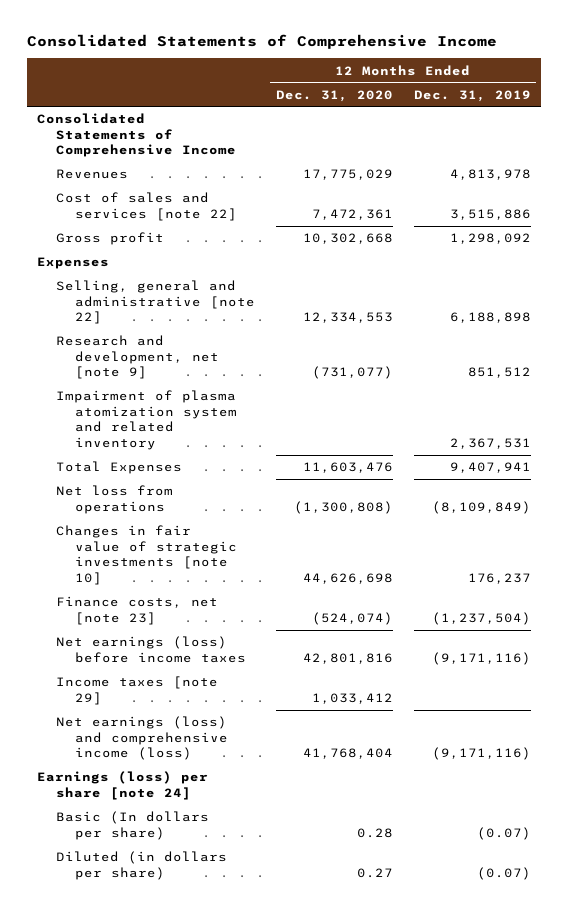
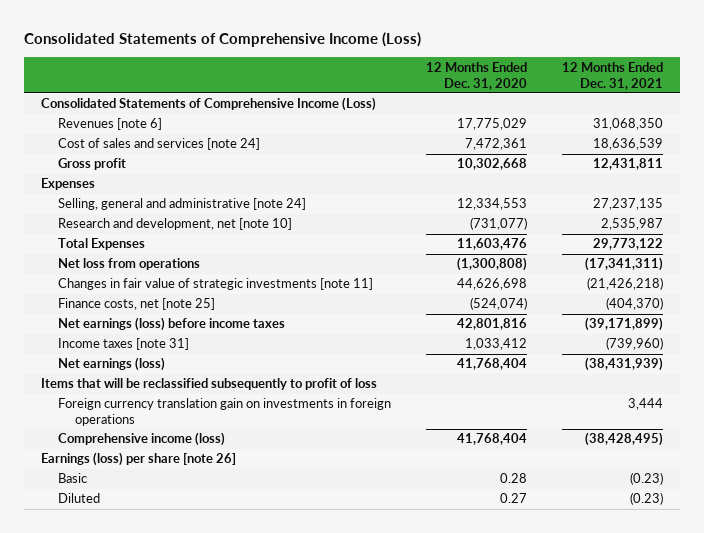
[27,34,498,50] Consolidated Statements of Comprehensive Income -> [23,32,421,48] Consolidated Statements of Comprehensive Income (Loss)
[413,89,531,102] Dec. 31, 2019 -> none
none -> [561,61,663,90] 12 Months Ended Dec. 31, 2021
[37,113,237,158] Consolidated Statements of Comprehensive Income -> [41,97,377,112] Consolidated Statements of Comprehensive Income (Loss)
[56,169,129,180] Revenues -> [58,118,163,131] Revenues [note 6]
[56,192,237,221] Cost of sales and services [note 22] -> [58,138,261,151] Cost of sales and services [note 24]
[56,390,237,450] Impairment of plasma atomization system and related inventory -> none
[56,280,255,325] Selling, general and administrative [note 22] -> [58,198,307,211] Selling, general and administrative [note 24]
[56,335,219,380] Research and development, net [note 9] -> [58,218,293,231] Research and development, net [note 10]
[56,525,237,585] Changes in fair value of strategic investments [note 10] -> [58,278,374,291] Changes in fair value of strategic investments [note 11]
[56,596,219,625] Finance costs, net [note 23] -> [58,298,216,311] Finance costs, net [note 25]
[56,676,219,705] Income taxes [note 29] -> [58,338,190,351] Income taxes [note 31]
[56,716,228,761] Net earnings (loss) and comprehensive income (loss) -> [58,357,166,372] Net earnings (loss)
none -> [41,378,378,391] Items that will be reclassified subsequently to profit of loss
none -> [58,398,392,427] Foreign currency translation gain on investments in foreign operations
none -> [58,432,226,447] Comprehensive income (loss)
[37,771,209,800] Earnings (loss) per share [note 24] -> [41,452,237,467] Earnings (loss) per share [note 26]
[56,811,210,840] Basic (In dollars per share) -> [58,473,88,484] Basic
[56,851,228,880] Diluted (in dollars per share) -> [58,493,101,504] Diluted

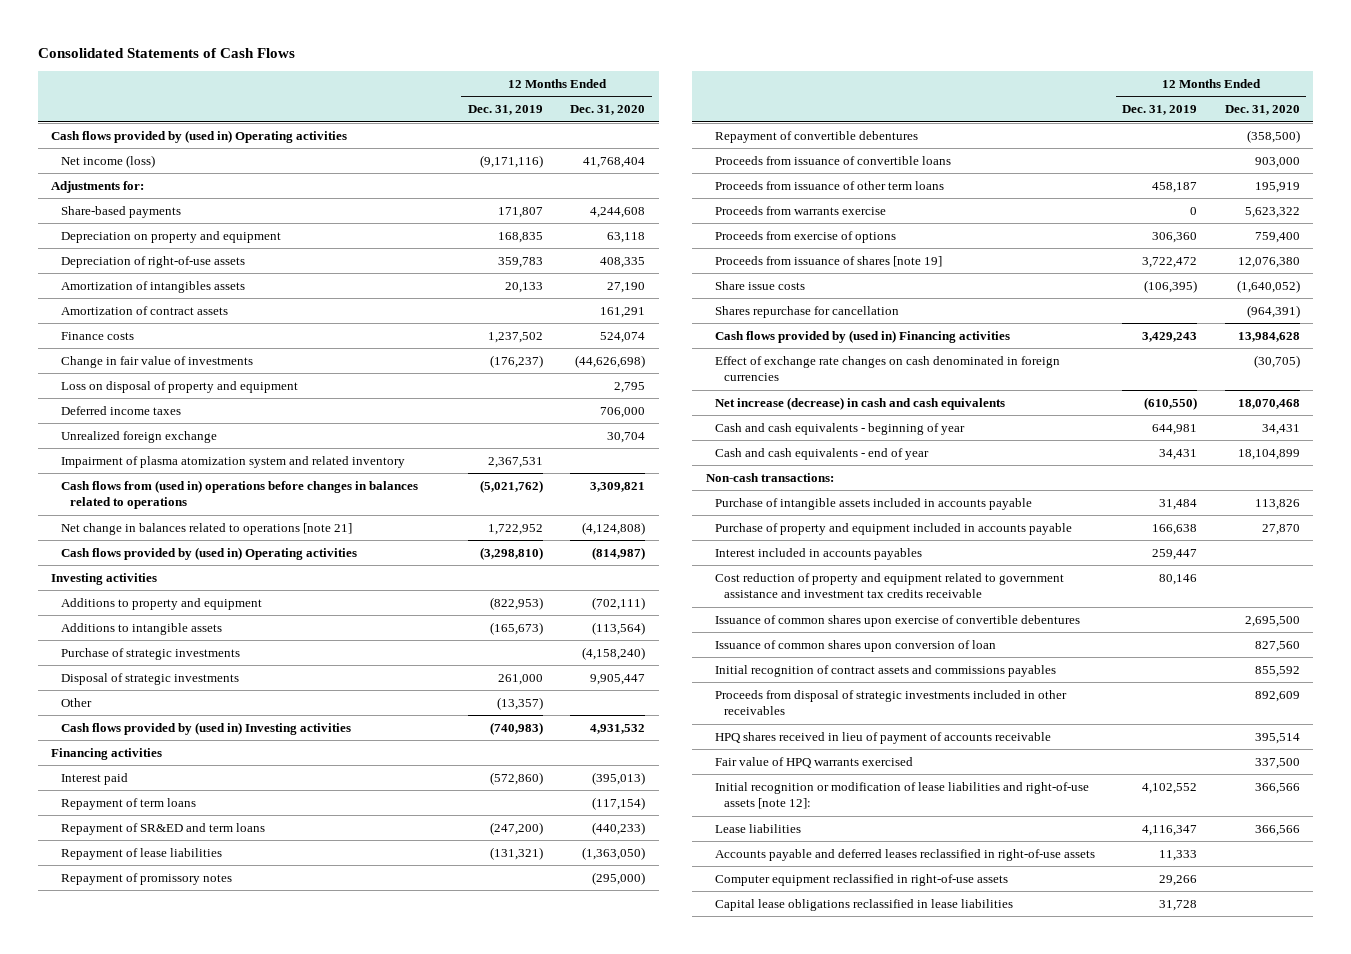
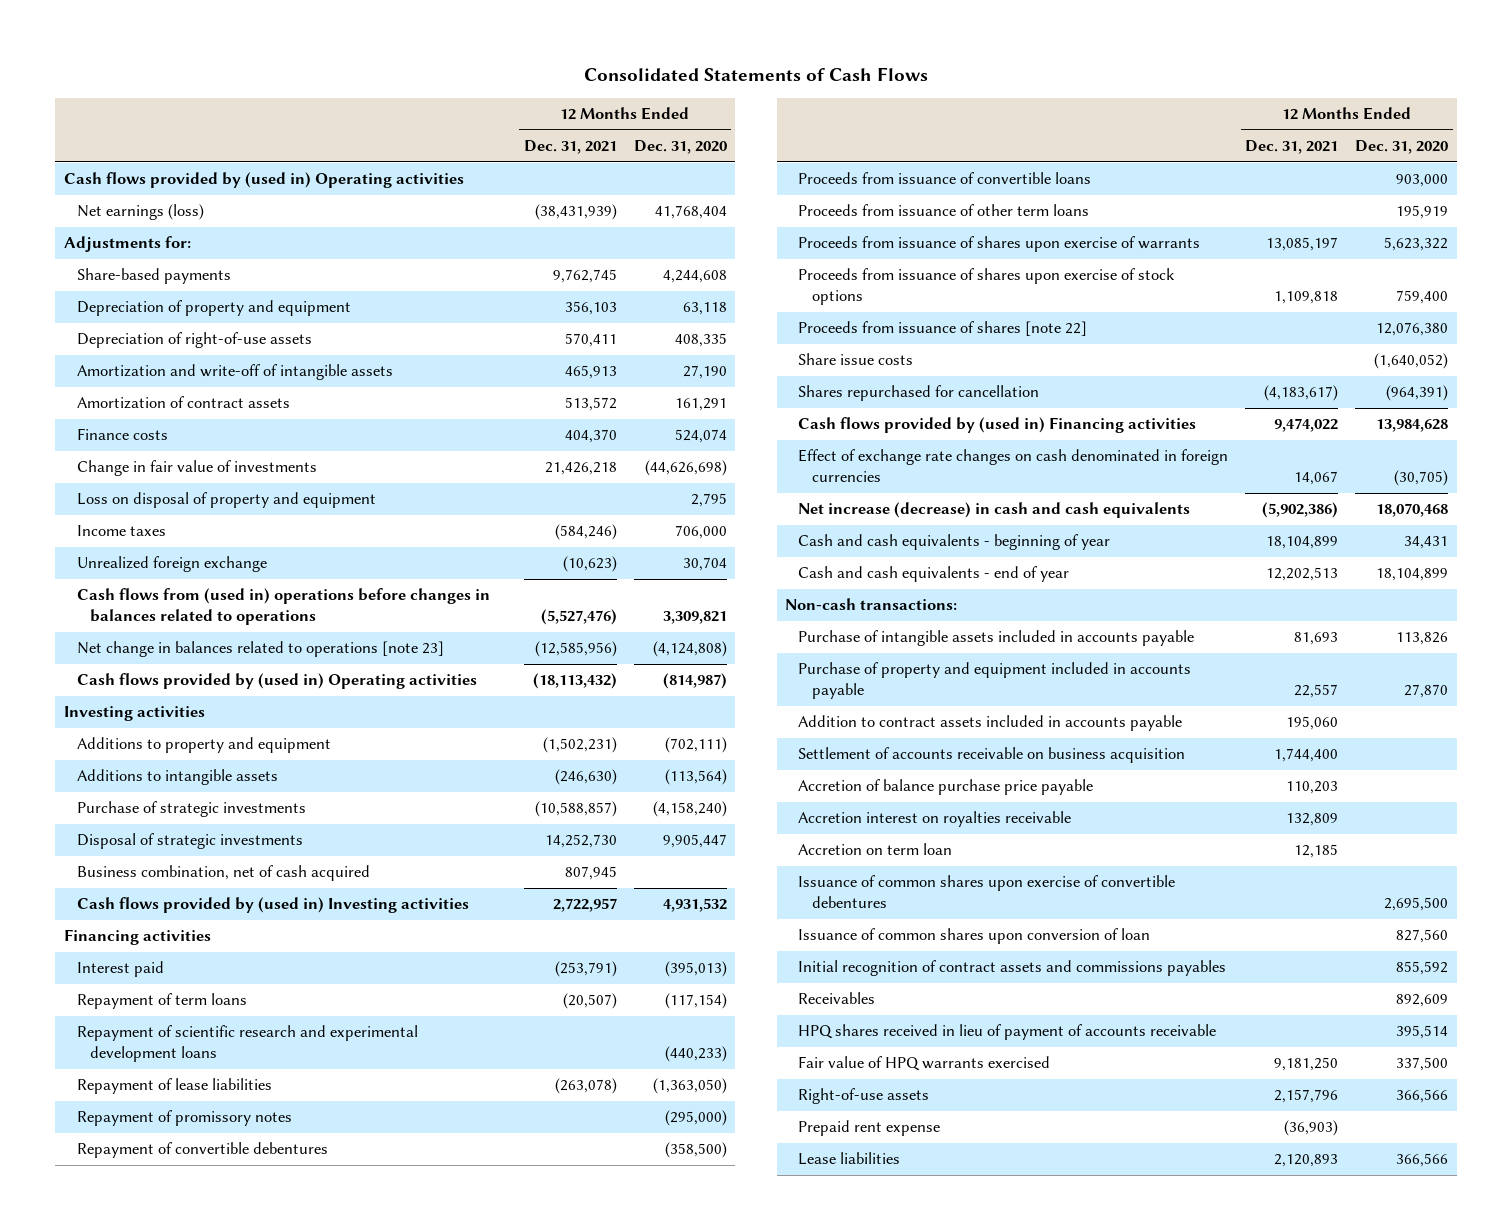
[468,105,544,116] Dec. 31, 2019 -> none
none -> [523,140,617,155] Dec. 31, 2021
[60,154,155,168] Net income (loss) -> [76,204,204,221] Net earnings (loss)
[60,230,281,243] Depreciation on property and equipment -> [76,300,351,317] Depreciation of property and equipment
[60,280,245,293] Amortization of intangibles assets -> [76,364,393,381] Amortization and write-off of intangible assets
[60,405,181,415] Deferred income taxes -> [76,525,166,537] Income taxes
[60,455,405,468] Impairment of plasma atomization system and related inventory -> none
[60,522,352,535] Net change in balances related to operations [note 21] -> [76,641,444,658] Net change in balances related to operations [note 23]
[60,697,92,707] Other -> none
none -> [76,865,370,882] Business combination, net of cash acquired
[60,822,265,835] Repayment of SR&ED and term loans -> [76,1025,418,1063] Repayment of scientific research and experimental development loans
[715,205,887,215] Proceeds from warrants exercise -> [798,236,1201,253] Proceeds from issuance of shares upon exercise of warrants
[715,230,897,243] Proceeds from exercise of options -> [798,268,1176,306] Proceeds from issuance of shares upon exercise of stock options
[715,255,943,267] Proceeds from issuance of shares [note 19] -> [798,321,1088,337] Proceeds from issuance of shares [note 22]
[715,305,900,318] Shares repurchase for cancellation -> [798,385,1040,402] Shares repurchased for cancellation
[715,547,923,560] Interest included in accounts payables -> none
[715,572,1065,599] Cost reduction of property and equipment related to government assistance and investment tax credits receivable -> none
none -> [798,715,1183,732] Addition to contract assets included in accounts payable
none -> [798,747,1186,764] Settlement of accounts receivable on business acquisition
none -> [798,779,1094,796] Accretion of balance purchase price payable
none -> [798,811,1072,828] Accretion interest on royalties receivable
none -> [798,843,953,856] Accretion on term loan
[715,689,1068,716] Proceeds from disposal of strategic investments included in other receivables -> [798,992,876,1005] Receivables
[715,781,1090,810] Initial recognition or modification of lease liabilities and right-of-use assets [note 12]: -> [798,1088,930,1105] Right-of-use assets
none -> [798,1120,941,1137] Prepaid rent expense
[715,848,1096,861] Accounts payable and deferred leases reclassified in right-of-use assets -> none
[715,873,1009,886] Computer equipment reclassified in right-of-use assets -> none
[715,898,1014,911] Capital lease obligations reclassified in lease liabilities -> none

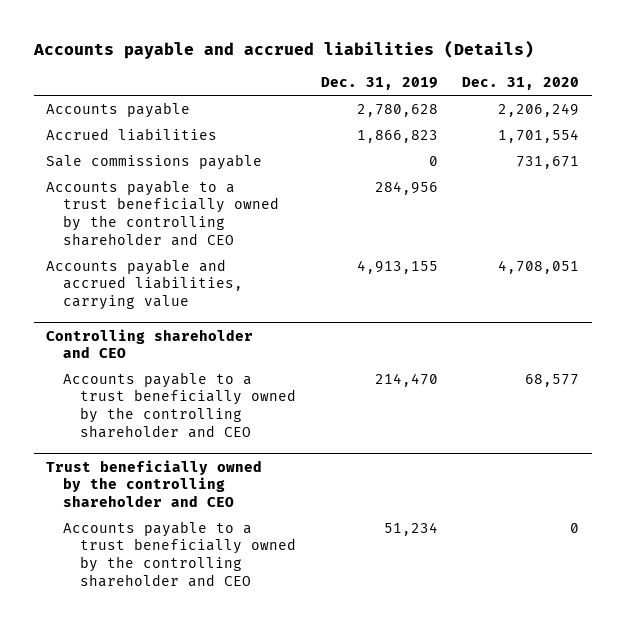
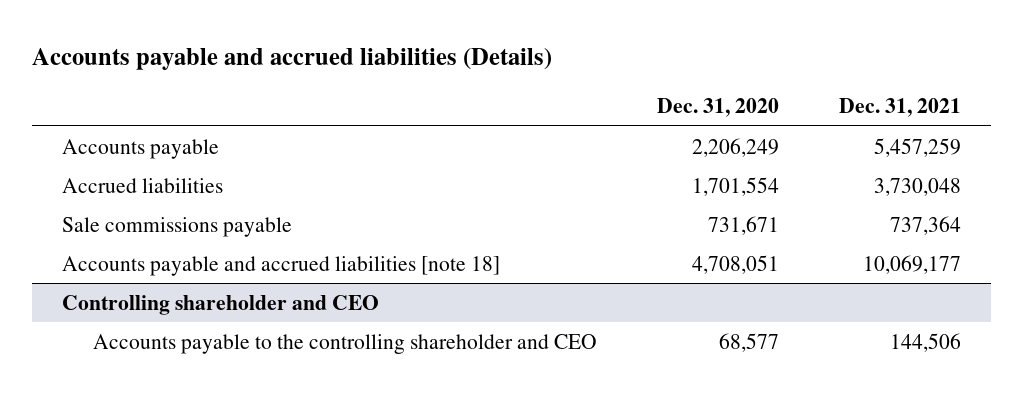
[320,77,438,91] Dec. 31, 2019 -> none
none -> [838,98,961,118] Dec. 31, 2021
[46,179,280,246] Accounts payable to a trust beneficially owned by the controlling shareholder and CEO -> none
[46,258,244,311] Accounts payable and accrued liabilities, carrying value -> [61,255,500,276] Accounts payable and accrued liabilities [note 18]
[46,459,263,508] Trust beneficially owned by the controlling shareholder and CEO -> none
[63,520,297,587] Accounts payable to a trust beneficially owned by the controlling shareholder and CEO -> none
[63,371,297,438] Accounts payable to a trust beneficially owned by the controlling shareholder and CEO -> [92,333,597,354] Accounts payable to the controlling shareholder and CEO

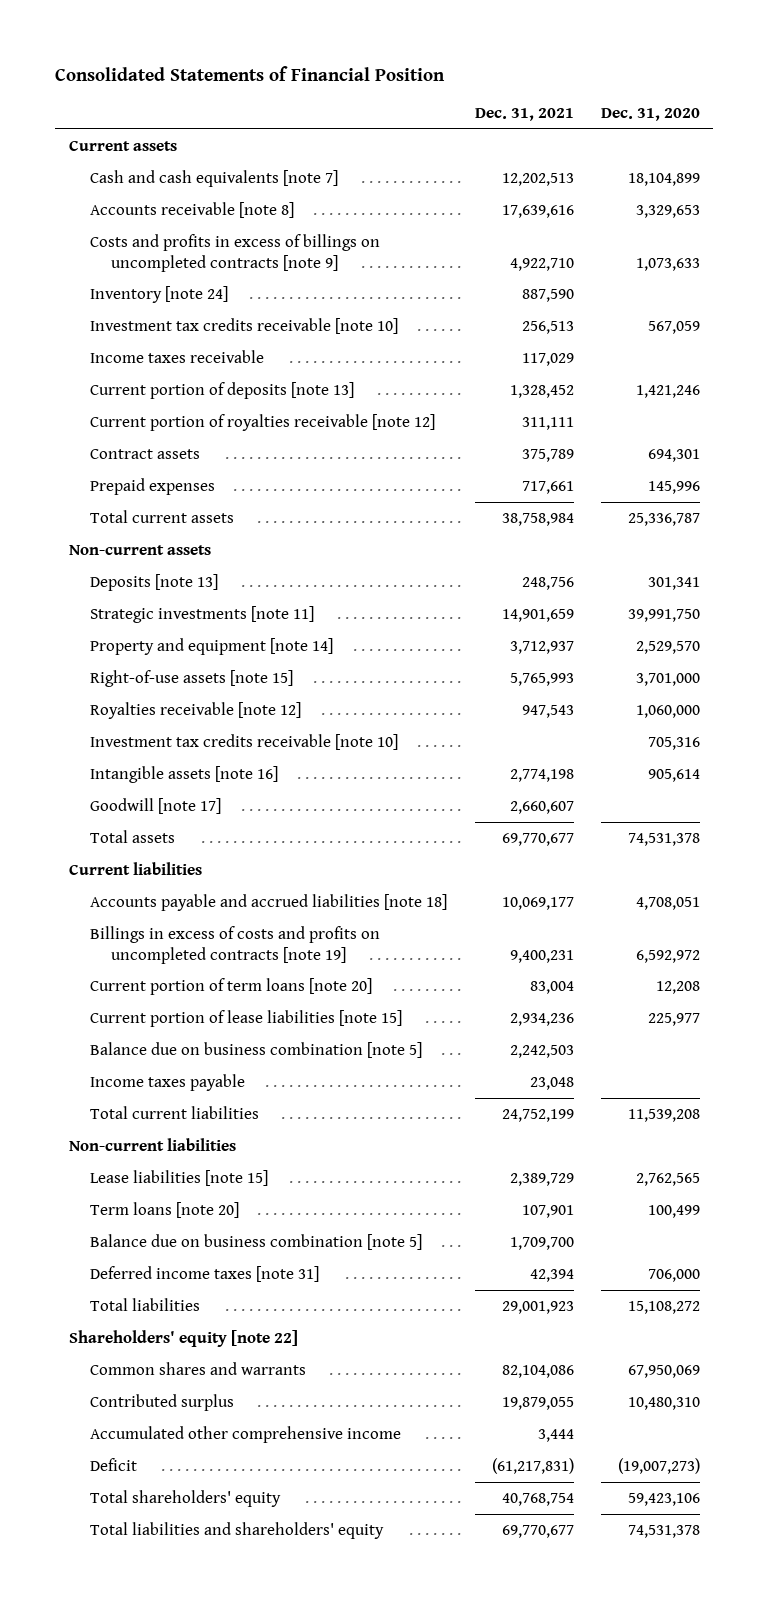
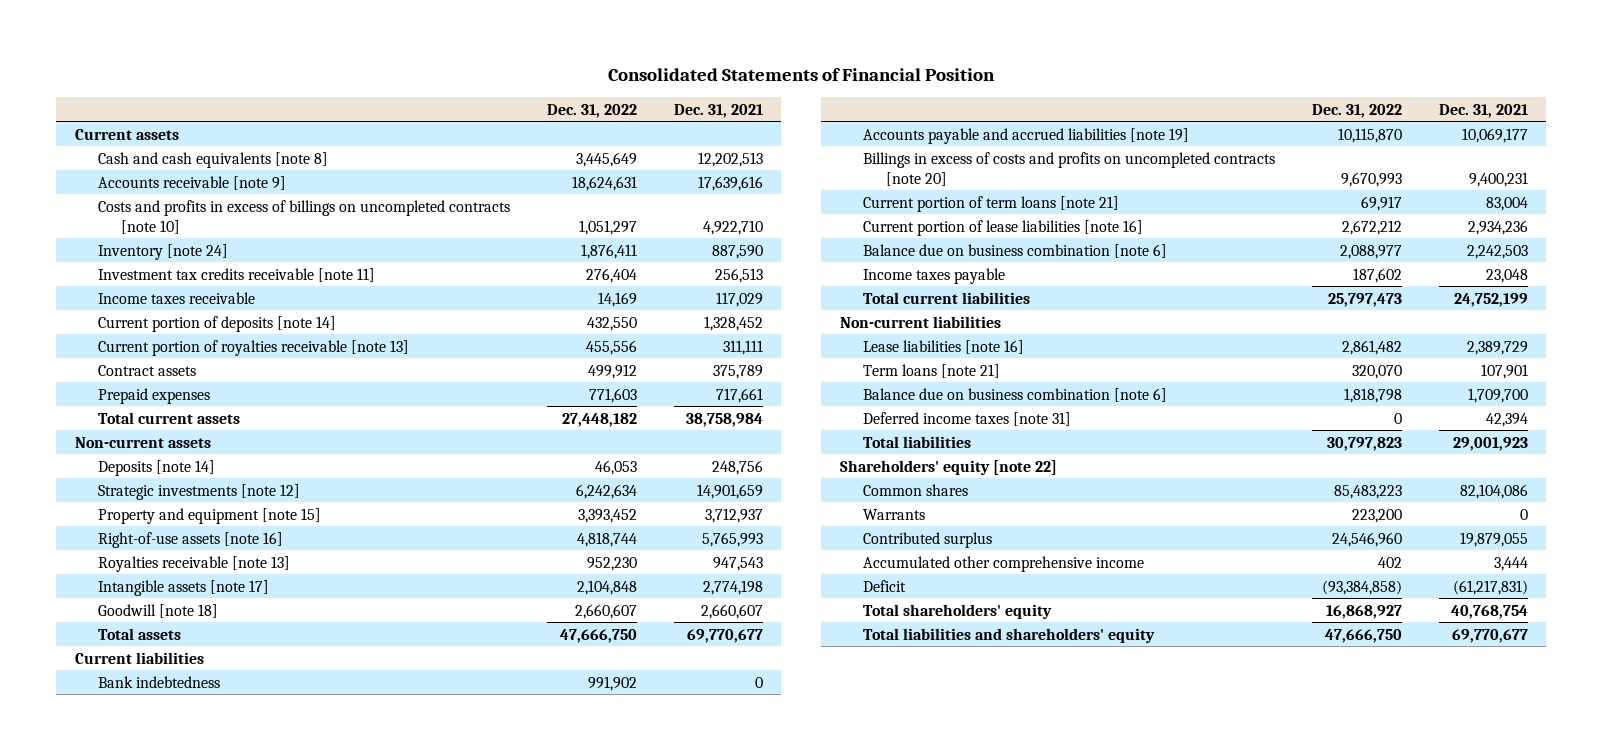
[600,108,700,122] Dec. 31, 2020 -> none
none -> [546,103,637,118] Dec. 31, 2022
[90,169,339,187] Cash and cash equivalents [note 7] -> [97,151,328,168] Cash and cash equivalents [note 8]
[90,201,295,218] Accounts receivable [note 8] -> [97,175,286,190] Accounts receivable [note 9]
[90,233,381,272] Costs and profits in excess of billings on uncompleted contracts [note 9] -> [97,199,510,234] Costs and profits in excess of billings on uncompleted contracts [note 10]
[90,317,399,334] Investment tax credits receivable [note 10] -> [97,267,375,282] Investment tax credits receivable [note 11]
[90,381,355,399] Current portion of deposits [note 13] -> [97,315,336,332] Current portion of deposits [note 14]
[90,413,436,431] Current portion of royalties receivable [note 12] -> [97,339,409,356] Current portion of royalties receivable [note 13]
[90,733,399,750] Investment tax credits receivable [note 10] -> none
[90,573,219,591] Deposits [note 13] -> [97,459,215,476] Deposits [note 14]
[90,605,315,623] Strategic investments [note 11] -> [97,483,300,500] Strategic investments [note 12]
[90,637,334,655] Property and equipment [note 14] -> [97,507,321,524] Property and equipment [note 15]
[90,669,294,687] Right-of-use assets [note 15] -> [97,531,283,548] Right-of-use assets [note 16]
[90,701,302,719] Royalties receivable [note 12] -> [97,555,290,572] Royalties receivable [note 13]
[90,765,279,783] Intangible assets [note 16] -> [97,579,269,596] Intangible assets [note 17]
[90,797,222,814] Goodwill [note 17] -> [97,603,218,618] Goodwill [note 18]
none -> [97,675,220,688] Bank indebtedness
[90,893,448,911] Accounts payable and accrued liabilities [note 18] -> [863,127,1190,144] Accounts payable and accrued liabilities [note 19]
[90,925,381,964] Billings in excess of costs and profits on uncompleted contracts [note 19] -> [863,151,1276,186] Billings in excess of costs and profits on uncompleted contracts [note 20]
[90,977,373,995] Current portion of term loans [note 20] -> [863,195,1120,212] Current portion of term loans [note 21]
[90,1009,403,1027] Current portion of lease liabilities [note 15] -> [863,219,1144,236] Current portion of lease liabilities [note 16]
[90,1041,423,1058] Balance due on business combination [note 5] -> [863,243,1168,258] Balance due on business combination [note 6]
[90,1169,269,1186] Lease liabilities [note 15] -> [863,339,1025,354] Lease liabilities [note 16]
[90,1201,240,1218] Term loans [note 20] -> [863,363,1001,378] Term loans [note 21]
[90,1233,423,1250] Balance due on business combination [note 5] -> [863,387,1168,402] Balance due on business combination [note 6]
[90,1361,307,1375] Common shares and warrants -> [863,483,969,496] Common shares
none -> [863,508,926,520] Warrants

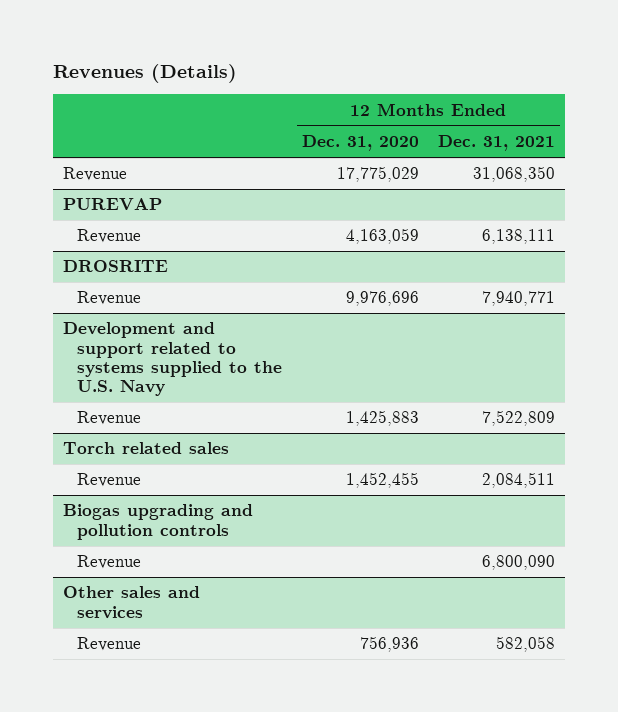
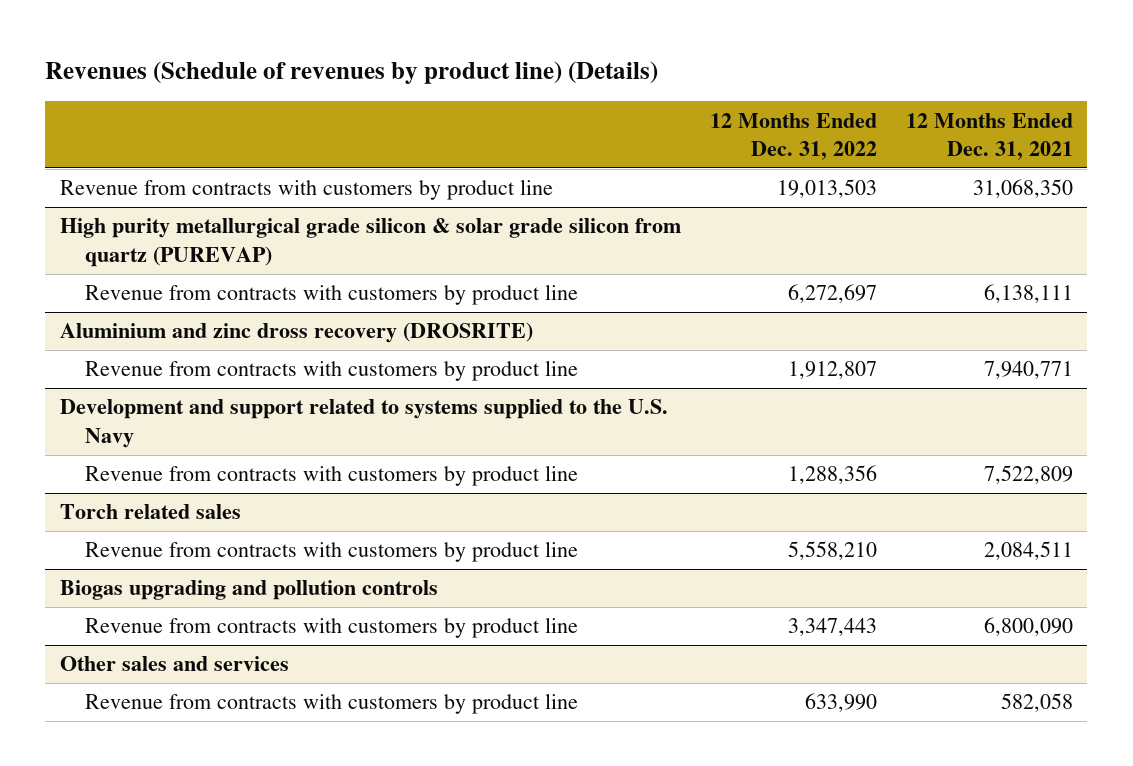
[52,64,237,84] Revenues (Details) -> [45,61,659,85] Revenues (Schedule of revenues by product line) (Details)
[301,135,419,152] Dec. 31, 2020 -> none
none -> [709,112,877,160] 12 Months Ended Dec. 31, 2022
[62,167,127,182] Revenue -> [59,179,553,201] Revenue from contracts with customers by product line
[62,198,162,211] PUREVAP -> [59,218,681,267] High purity metallurgical grade silicon & solar grade silicon from quartz (PUREVAP)
[77,229,142,244] Revenue -> [84,284,578,306] Revenue from contracts with customers by product line
[62,260,168,273] DROSRITE -> [59,322,533,344] Aluminium and zinc dross recovery (DROSRITE)
[77,291,142,306] Revenue -> [84,360,578,382] Revenue from contracts with customers by product line
[77,411,142,426] Revenue -> [84,465,578,487] Revenue from contracts with customers by product line
[77,473,142,488] Revenue -> [84,541,578,563] Revenue from contracts with customers by product line
[77,555,142,570] Revenue -> [84,617,578,639] Revenue from contracts with customers by product line
[77,637,142,652] Revenue -> [84,693,578,715] Revenue from contracts with customers by product line

